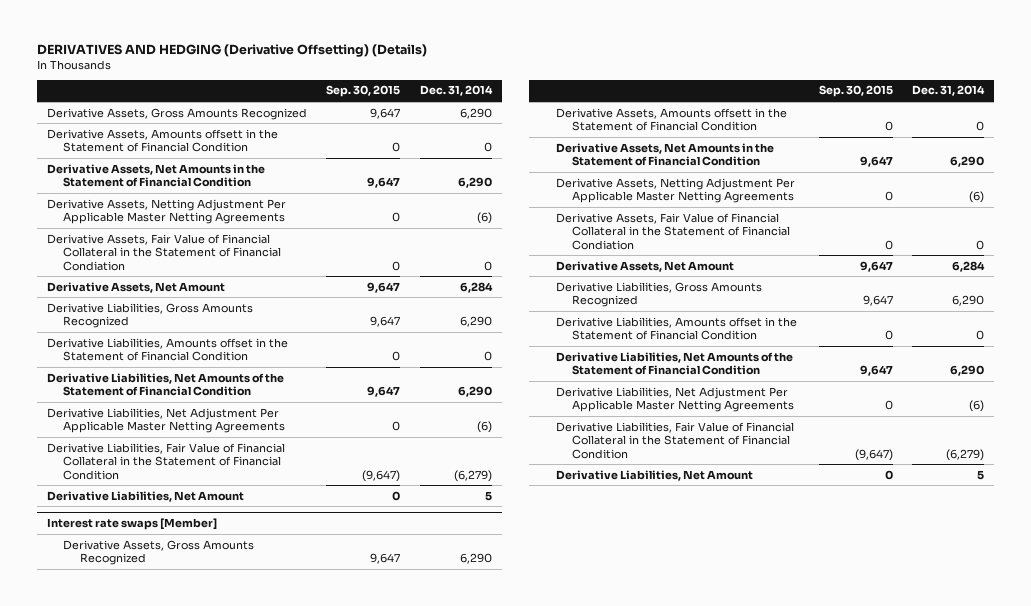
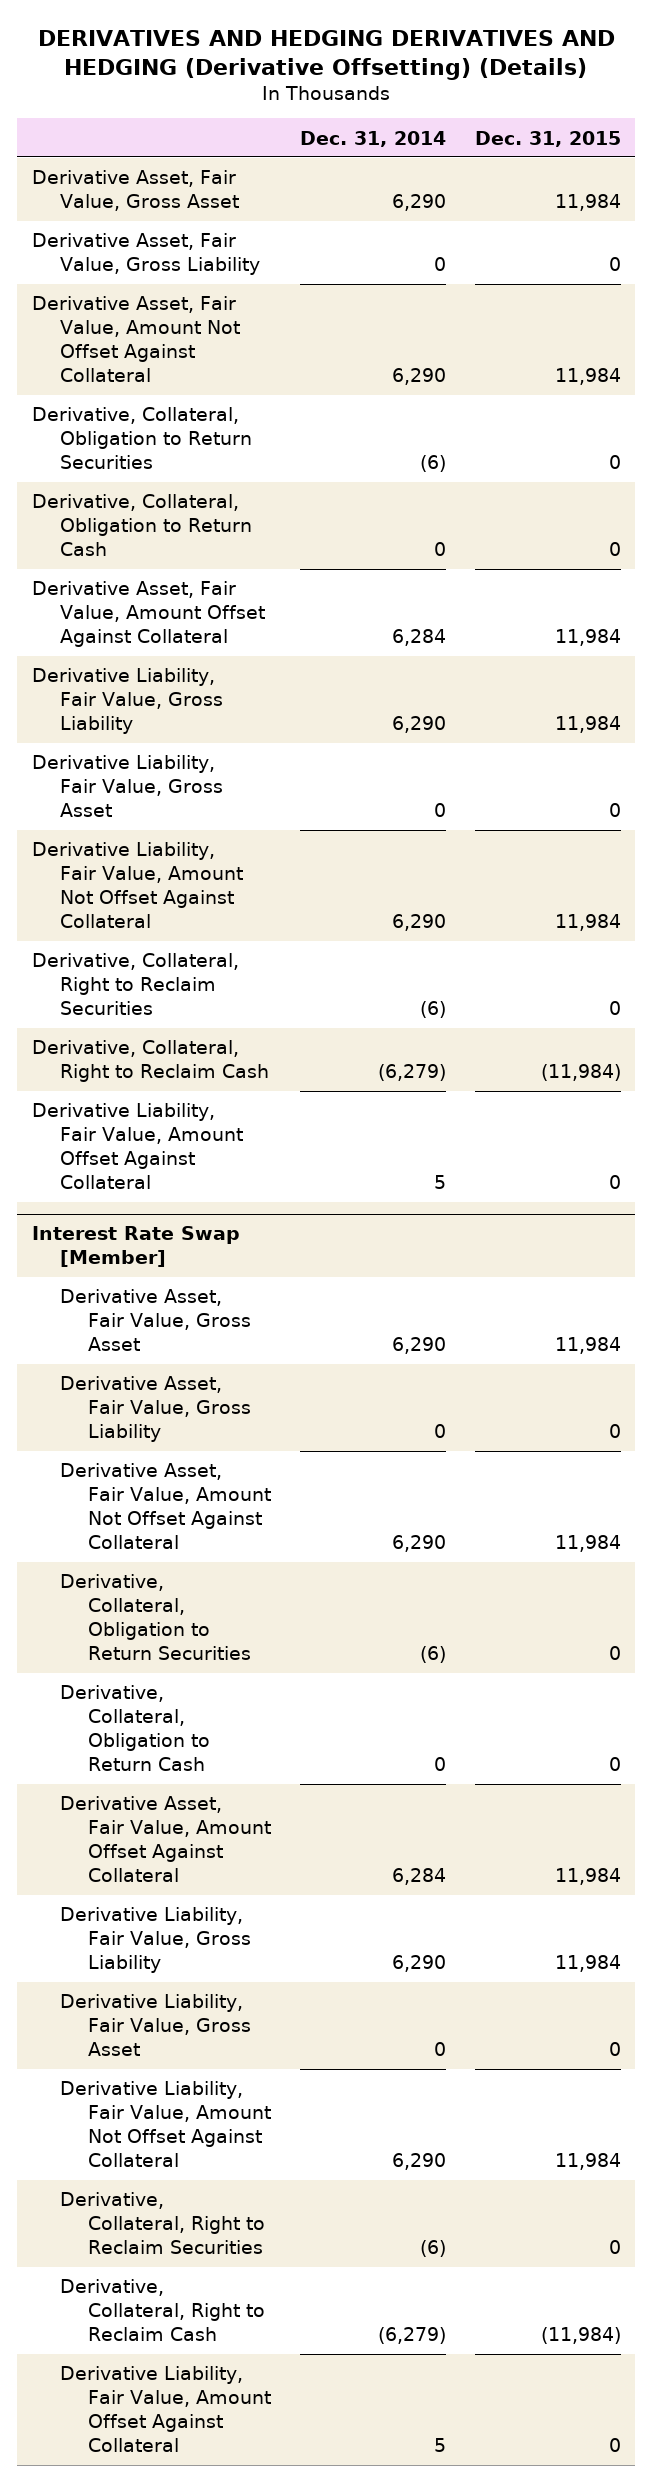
[36,43,427,57] DERIVATIVES AND HEDGING (Derivative Offsetting) (Details) -> [38,30,616,80] DERIVATIVES AND HEDGING DERIVATIVES AND HEDGING (Derivative Offsetting) (Details)
[326,85,401,98] Sep. 30, 2015 -> none
none -> [474,130,621,147] Dec. 31, 2015
[46,107,307,120] Derivative Assets, Gross Amounts Recognized -> [31,170,239,212] Derivative Asset, Fair Value, Gross Asset
[46,128,278,153] Derivative Assets, Amounts offsett in the Statement of Financial Condition -> [31,233,260,276] Derivative Asset, Fair Value, Gross Liability
[46,163,265,188] Derivative Assets, Net Amounts in the Statement of Financial Condition -> [31,296,240,383] Derivative Asset, Fair Value, Amount Not Offset Against Collateral
[46,198,286,225] Derivative Assets, Netting Adjustment Per Applicable Master Netting Agreements -> [31,407,252,470] Derivative, Collateral, Obligation to Return Securities
[46,233,282,271] Derivative Assets, Fair Value of Financial Collateral in the Statement of Financial Condiation -> [31,494,252,557] Derivative, Collateral, Obligation to Return Cash
[46,281,225,293] Derivative Assets, Net Amount -> [31,581,265,648] Derivative Asset, Fair Value, Amount Offset Against Collateral
[46,302,253,329] Derivative Liabilities, Gross Amounts Recognized -> [31,668,223,735] Derivative Liability, Fair Value, Gross Liability
[46,337,288,362] Derivative Liabilities, Amounts offset in the Statement of Financial Condition -> [31,755,223,818] Derivative Liability, Fair Value, Gross Asset
[46,372,284,397] Derivative Liabilities, Net Amounts of the Statement of Financial Condition -> [31,842,243,929] Derivative Liability, Fair Value, Amount Not Offset Against Collateral
[46,407,286,434] Derivative Liabilities, Net Adjustment Per Applicable Master Netting Agreements -> [31,953,239,1016] Derivative, Collateral, Right to Reclaim Securities
[46,442,285,480] Derivative Liabilities, Fair Value of Financial Collateral in the Statement of Financial Condition -> [31,1040,269,1083] Derivative, Collateral, Right to Reclaim Cash
[46,490,244,502] Derivative Liabilities, Net Amount -> [31,1103,243,1190] Derivative Liability, Fair Value, Amount Offset Against Collateral
[46,518,217,531] Interest rate swaps [Member] -> [31,1226,240,1268] Interest Rate Swap [Member]
[63,539,255,566] Derivative Assets, Gross Amounts Recognized -> [59,1289,252,1352] Derivative Asset, Fair Value, Gross Asset
[555,107,787,132] Derivative Assets, Amounts offsett in the Statement of Financial Condition -> [59,1376,252,1443] Derivative Asset, Fair Value, Gross Liability
[555,142,774,167] Derivative Assets, Net Amounts in the Statement of Financial Condition -> [59,1463,272,1550] Derivative Asset, Fair Value, Amount Not Offset Against Collateral
[555,177,795,204] Derivative Assets, Netting Adjustment Per Applicable Master Netting Agreements -> [59,1574,252,1661] Derivative, Collateral, Obligation to Return Securities
[555,212,791,250] Derivative Assets, Fair Value of Financial Collateral in the Statement of Financial Condiation -> [59,1685,211,1772] Derivative, Collateral, Obligation to Return Cash
[555,260,734,272] Derivative Assets, Net Amount -> [59,1796,272,1883] Derivative Asset, Fair Value, Amount Offset Against Collateral
[555,281,762,308] Derivative Liabilities, Gross Amounts Recognized -> [59,1907,252,1974] Derivative Liability, Fair Value, Gross Liability
[555,316,797,341] Derivative Liabilities, Amounts offset in the Statement of Financial Condition -> [59,1994,252,2057] Derivative Liability, Fair Value, Gross Asset
[555,351,793,376] Derivative Liabilities, Net Amounts of the Statement of Financial Condition -> [59,2081,272,2168] Derivative Liability, Fair Value, Amount Not Offset Against Collateral
[555,386,795,413] Derivative Liabilities, Net Adjustment Per Applicable Master Netting Agreements -> [59,2192,266,2255] Derivative, Collateral, Right to Reclaim Securities
[555,421,794,459] Derivative Liabilities, Fair Value of Financial Collateral in the Statement of Financial Condition -> [59,2279,266,2342] Derivative, Collateral, Right to Reclaim Cash
[555,469,753,481] Derivative Liabilities, Net Amount -> [59,2366,272,2453] Derivative Liability, Fair Value, Amount Offset Against Collateral

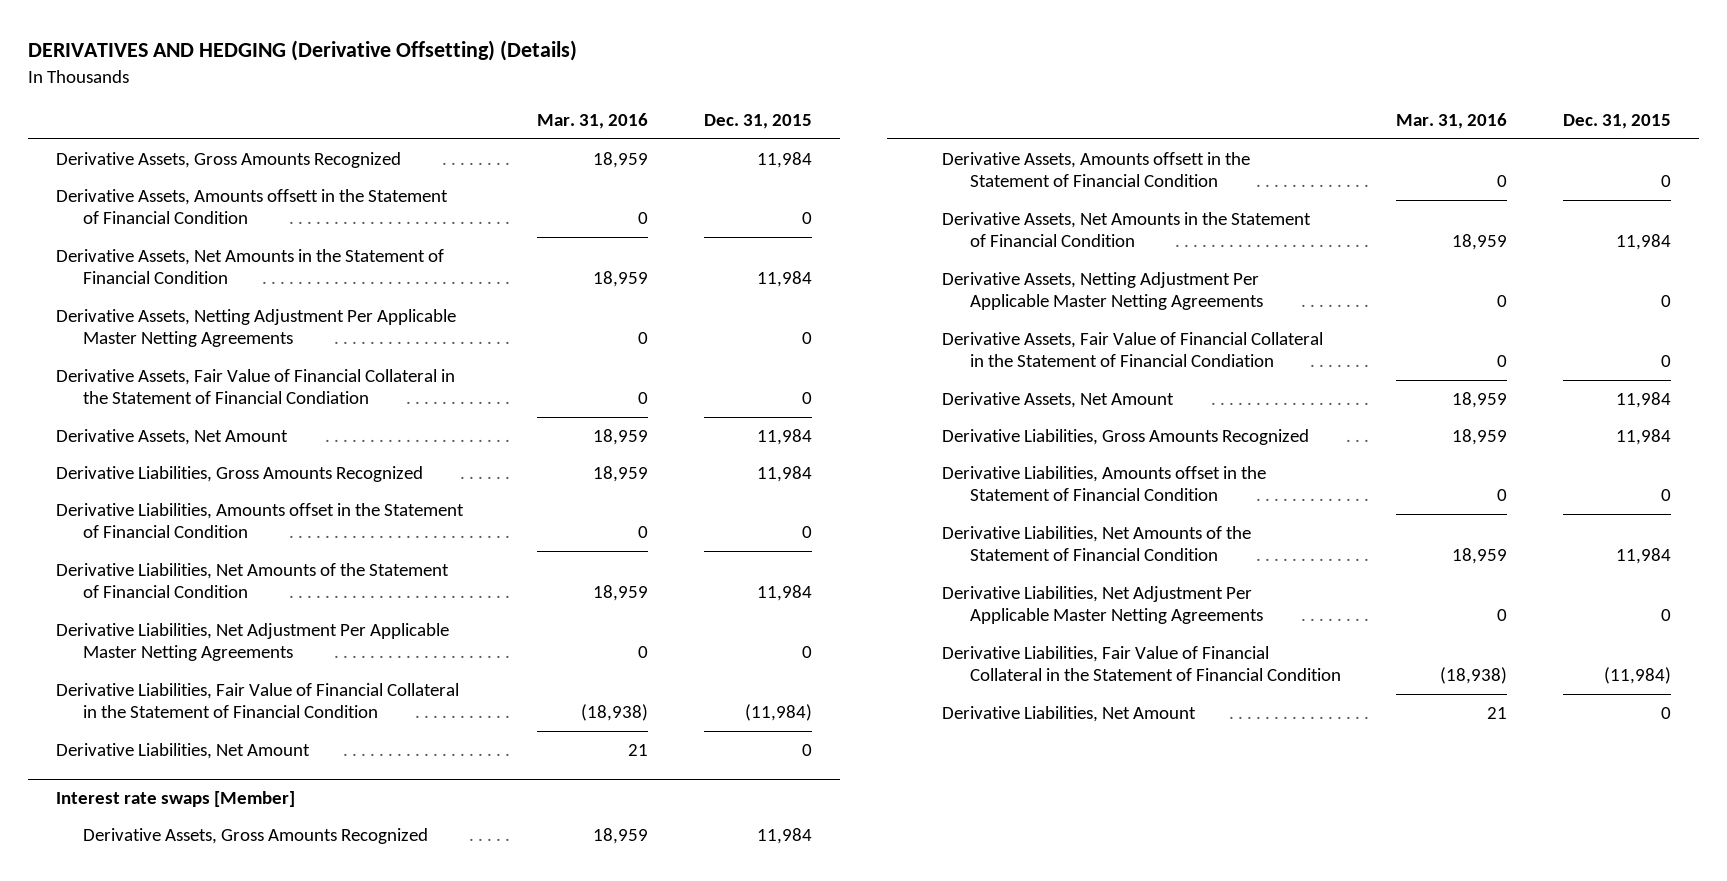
[38,30,616,80] DERIVATIVES AND HEDGING DERIVATIVES AND HEDGING (Derivative Offsetting) (Details) -> [28,40,578,62] DERIVATIVES AND HEDGING (Derivative Offsetting) (Details)
[299,130,446,147] Dec. 31, 2014 -> none
none -> [537,113,649,130] Mar. 31, 2016
[31,170,239,212] Derivative Asset, Fair Value, Gross Asset -> [55,151,401,168] Derivative Assets, Gross Amounts Recognized
[31,233,260,276] Derivative Asset, Fair Value, Gross Liability -> [55,188,448,225] Derivative Assets, Amounts offsett in the Statement of Financial Condition
[31,296,240,383] Derivative Asset, Fair Value, Amount Not Offset Against Collateral -> [55,248,444,285] Derivative Assets, Net Amounts in the Statement of Financial Condition
[31,407,252,470] Derivative, Collateral, Obligation to Return Securities -> [55,308,456,348] Derivative Assets, Netting Adjustment Per Applicable Master Netting Agreements
[31,494,252,557] Derivative, Collateral, Obligation to Return Cash -> [55,368,455,405] Derivative Assets, Fair Value of Financial Collateral in the Statement of Financial Condiation
[31,581,265,648] Derivative Asset, Fair Value, Amount Offset Against Collateral -> [55,428,288,445] Derivative Assets, Net Amount
[31,668,223,735] Derivative Liability, Fair Value, Gross Liability -> [55,465,423,482] Derivative Liabilities, Gross Amounts Recognized
[31,755,223,818] Derivative Liability, Fair Value, Gross Asset -> [55,502,464,539] Derivative Liabilities, Amounts offset in the Statement of Financial Condition
[31,842,243,929] Derivative Liability, Fair Value, Amount Not Offset Against Collateral -> [55,562,449,599] Derivative Liabilities, Net Amounts of the Statement of Financial Condition
[31,953,239,1016] Derivative, Collateral, Right to Reclaim Securities -> [55,622,449,662] Derivative Liabilities, Net Adjustment Per Applicable Master Netting Agreements
[31,1040,269,1083] Derivative, Collateral, Right to Reclaim Cash -> [55,682,459,719] Derivative Liabilities, Fair Value of Financial Collateral in the Statement of Financial Condition
[31,1103,243,1190] Derivative Liability, Fair Value, Amount Offset Against Collateral -> [55,742,310,759] Derivative Liabilities, Net Amount
[31,1226,240,1268] Interest Rate Swap [Member] -> [55,791,295,808] Interest rate swaps [Member]
[59,1289,252,1352] Derivative Asset, Fair Value, Gross Asset -> [83,827,429,844] Derivative Assets, Gross Amounts Recognized
[59,1376,252,1443] Derivative Asset, Fair Value, Gross Liability -> [942,151,1251,188] Derivative Assets, Amounts offsett in the Statement of Financial Condition
[59,1463,272,1550] Derivative Asset, Fair Value, Amount Not Offset Against Collateral -> [942,211,1312,248] Derivative Assets, Net Amounts in the Statement of Financial Condition
[59,1574,252,1661] Derivative, Collateral, Obligation to Return Securities -> [942,271,1263,311] Derivative Assets, Netting Adjustment Per Applicable Master Netting Agreements
[59,1685,211,1772] Derivative, Collateral, Obligation to Return Cash -> [942,331,1324,368] Derivative Assets, Fair Value of Financial Collateral in the Statement of Financial Condiation
[59,1796,272,1883] Derivative Asset, Fair Value, Amount Offset Against Collateral -> [942,391,1175,408] Derivative Assets, Net Amount
[59,1907,252,1974] Derivative Liability, Fair Value, Gross Liability -> [942,428,1310,445] Derivative Liabilities, Gross Amounts Recognized
[59,1994,252,2057] Derivative Liability, Fair Value, Gross Asset -> [942,465,1267,502] Derivative Liabilities, Amounts offset in the Statement of Financial Condition
[59,2081,272,2168] Derivative Liability, Fair Value, Amount Not Offset Against Collateral -> [942,525,1252,562] Derivative Liabilities, Net Amounts of the Statement of Financial Condition
[59,2192,266,2255] Derivative, Collateral, Right to Reclaim Securities -> [942,585,1263,625] Derivative Liabilities, Net Adjustment Per Applicable Master Netting Agreements
[59,2279,266,2342] Derivative, Collateral, Right to Reclaim Cash -> [942,645,1341,682] Derivative Liabilities, Fair Value of Financial Collateral in the Statement of Financial Condition
[59,2366,272,2453] Derivative Liability, Fair Value, Amount Offset Against Collateral -> [942,705,1197,722] Derivative Liabilities, Net Amount

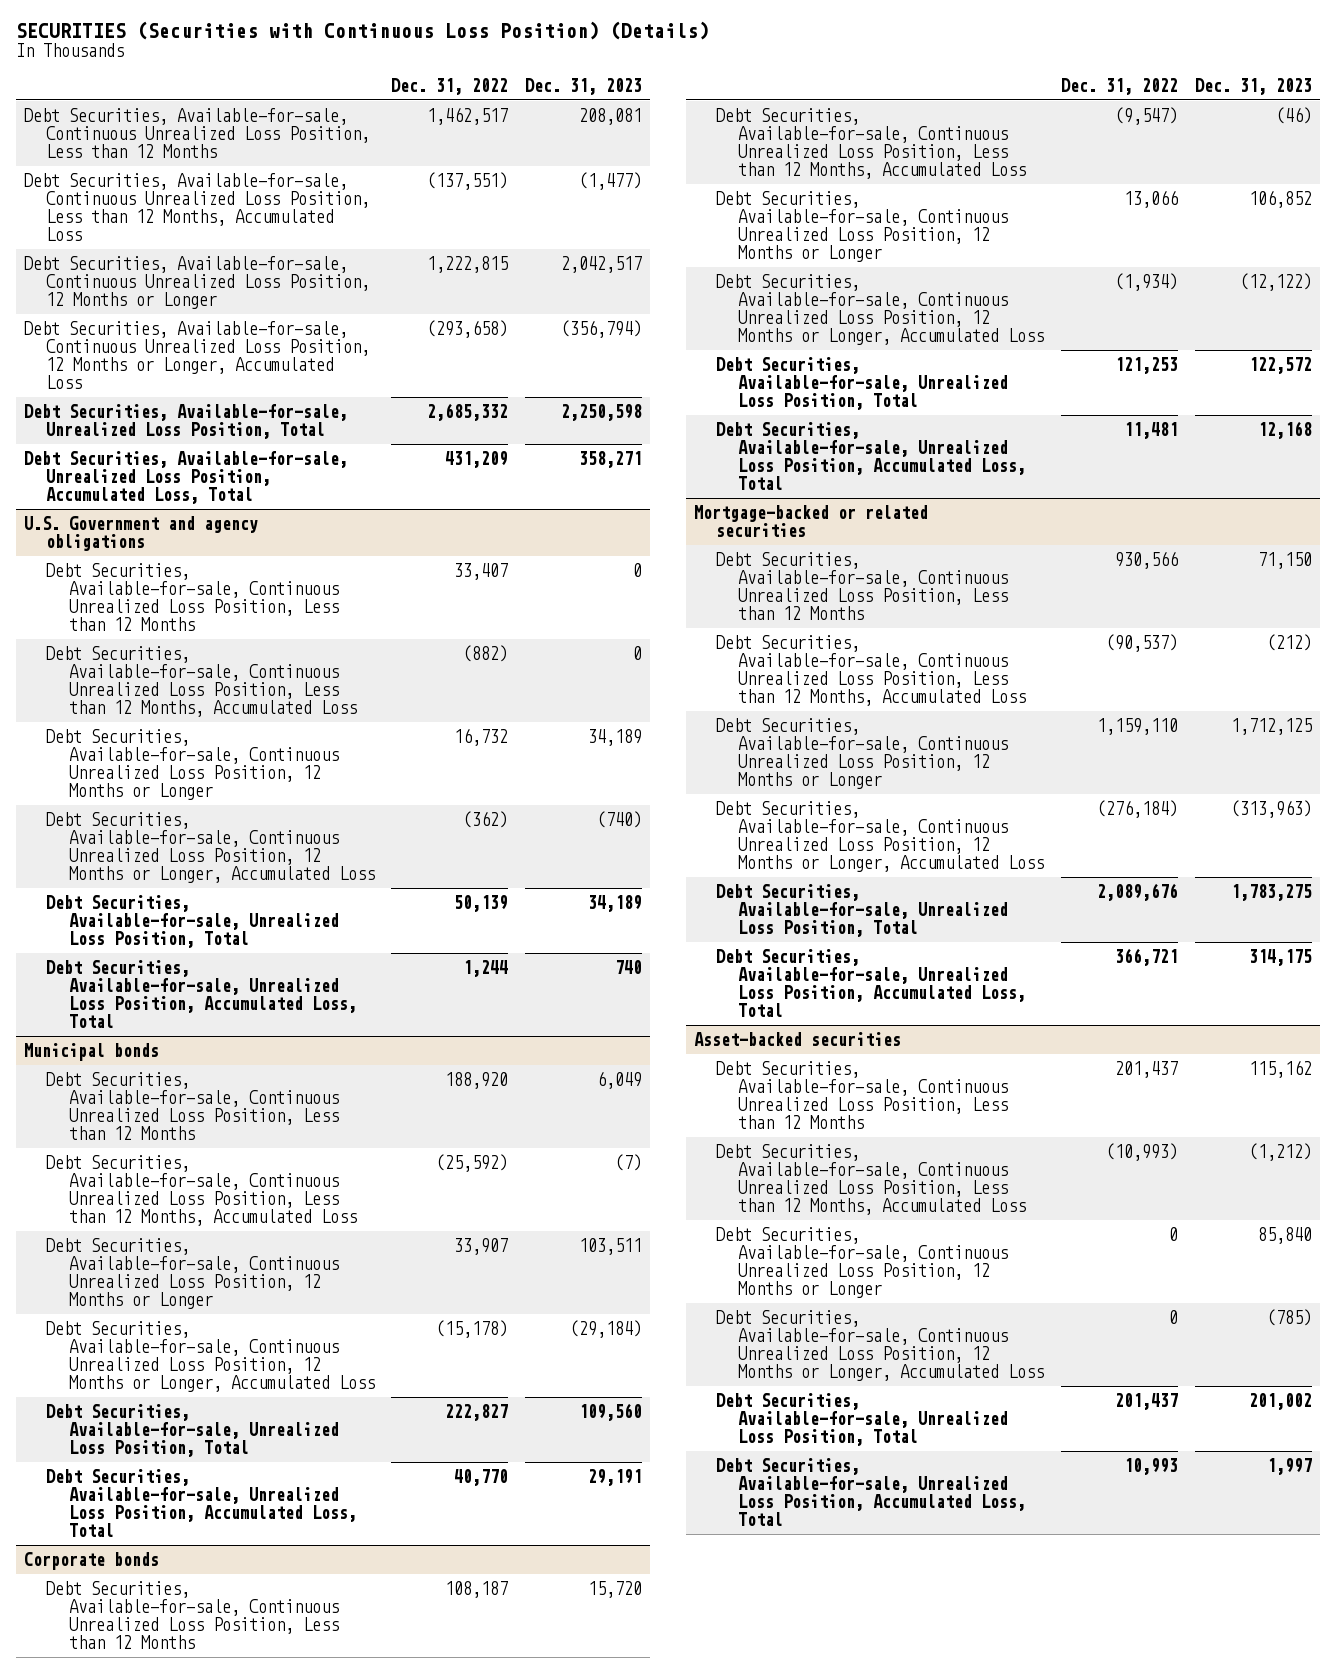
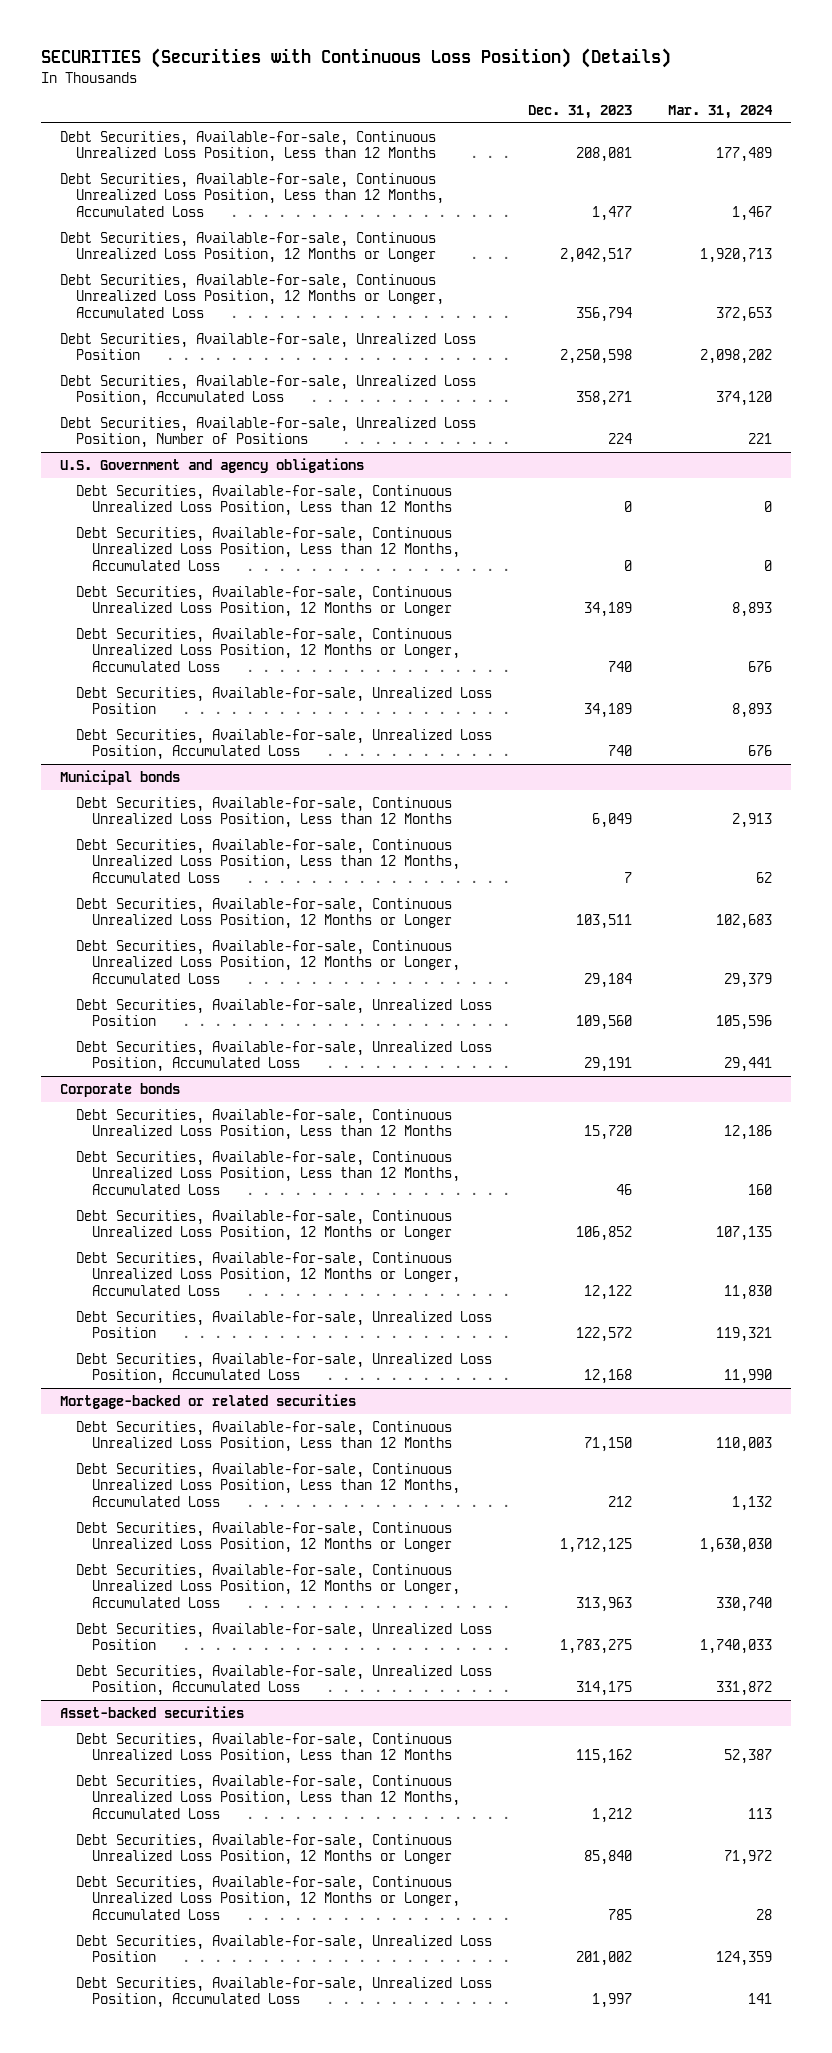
[391,77,509,95] Dec. 31, 2022 -> none
none -> [668,104,774,119] Mar. 31, 2024
[579,171,643,190] (1,477) -> [591,206,632,222] 1,477
[561,319,643,338] (356,794) -> [575,307,632,323] 356,794
[24,403,349,440] Debt Securities, Available-for-sale, Unrealized Loss Position, Total -> [59,332,476,361] Debt Securities, Available-for-sale, Unrealized Loss Position
[24,450,349,505] Debt Securities, Available-for-sale, Unrealized Loss Position, Accumulated Loss, Total -> [59,374,476,407] Debt Securities, Available-for-sale, Unrealized Loss Position, Accumulated Loss
none -> [59,416,476,449] Debt Securities, Available-for-sale, Unrealized Loss Position, Number of Positions
[597,810,643,828] (740) -> [607,661,632,673] 740
[46,894,339,949] Debt Securities, Available-for-sale, Unrealized Loss Position, Total -> [75,686,492,715] Debt Securities, Available-for-sale, Unrealized Loss Position
[46,959,357,1029] Debt Securities, Available-for-sale, Unrealized Loss Position, Accumulated Loss, Total -> [75,728,492,761] Debt Securities, Available-for-sale, Unrealized Loss Position, Accumulated Loss
[615,1153,643,1171] (7) -> [623,872,632,884] 7
[570,1319,643,1338] (29,184) -> [583,973,632,989] 29,184
[46,1403,339,1458] Debt Securities, Available-for-sale, Unrealized Loss Position, Total -> [75,998,492,1027] Debt Securities, Available-for-sale, Unrealized Loss Position
[46,1468,357,1538] Debt Securities, Available-for-sale, Unrealized Loss Position, Accumulated Loss, Total -> [75,1040,492,1073] Debt Securities, Available-for-sale, Unrealized Loss Position, Accumulated Loss
[1275,106,1312,124] (46) -> [615,1184,632,1196] 46
[1239,272,1312,291] (12,122) -> [583,1285,632,1301] 12,122
[716,356,1009,411] Debt Securities, Available-for-sale, Unrealized Loss Position, Total -> [75,1310,492,1339] Debt Securities, Available-for-sale, Unrealized Loss Position
[716,421,1027,491] Debt Securities, Available-for-sale, Unrealized Loss Position, Accumulated Loss, Total -> [75,1352,492,1385] Debt Securities, Available-for-sale, Unrealized Loss Position, Accumulated Loss
[1266,633,1312,651] (212) -> [607,1496,632,1508] 212
[1230,799,1312,818] (313,963) -> [575,1597,632,1613] 313,963
[716,883,1009,938] Debt Securities, Available-for-sale, Unrealized Loss Position, Total -> [75,1622,492,1651] Debt Securities, Available-for-sale, Unrealized Loss Position
[716,948,1027,1018] Debt Securities, Available-for-sale, Unrealized Loss Position, Accumulated Loss, Total -> [75,1664,492,1697] Debt Securities, Available-for-sale, Unrealized Loss Position, Accumulated Loss
[1248,1142,1312,1161] (1,212) -> [591,1808,632,1824] 1,212
[1266,1308,1312,1326] (785) -> [607,1909,632,1921] 785
[716,1392,1009,1447] Debt Securities, Available-for-sale, Unrealized Loss Position, Total -> [75,1934,492,1963] Debt Securities, Available-for-sale, Unrealized Loss Position
[716,1457,1027,1527] Debt Securities, Available-for-sale, Unrealized Loss Position, Accumulated Loss, Total -> [75,1976,492,2009] Debt Securities, Available-for-sale, Unrealized Loss Position, Accumulated Loss

